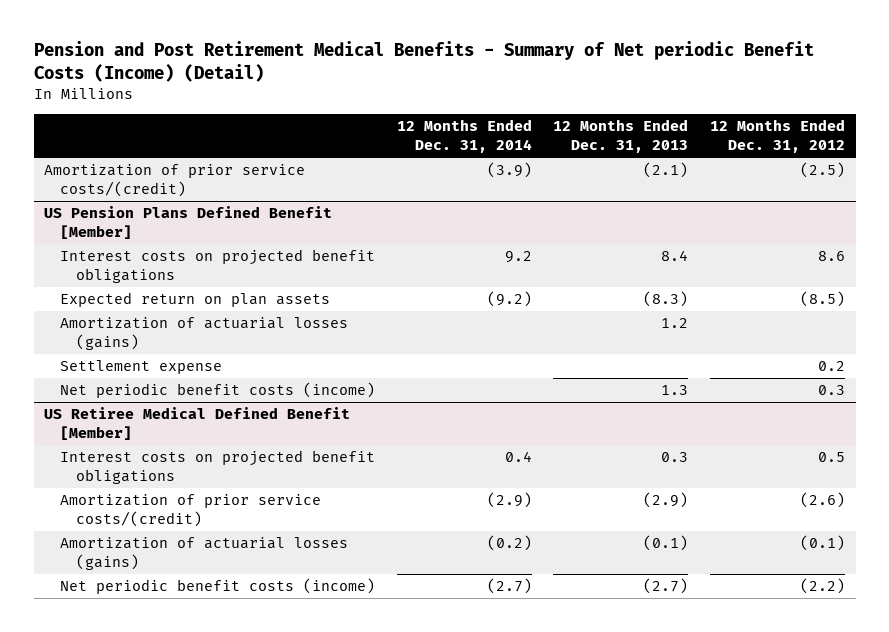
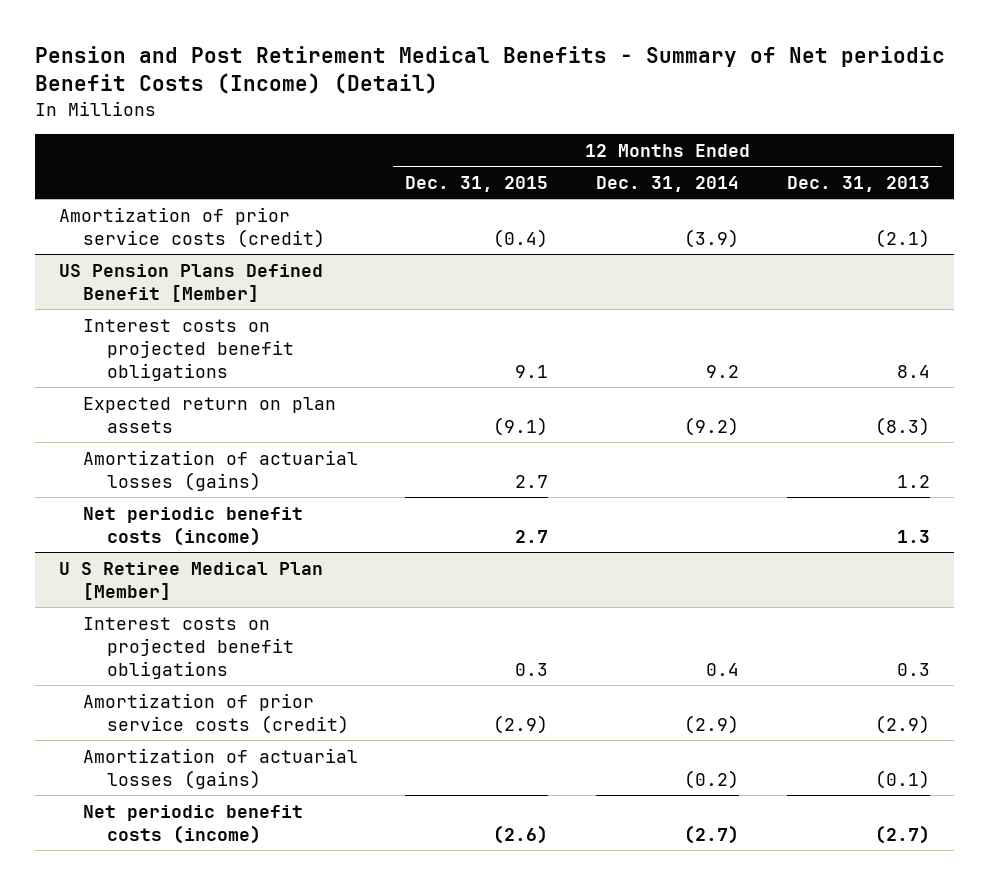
[709,119,845,154] 12 Months Ended Dec. 31, 2012 -> none
none -> [405,175,549,192] Dec. 31, 2015
[44,164,306,198] Amortization of prior service costs/(credit) -> [58,206,325,248] Amortization of prior service costs (credit)
[60,360,223,375] Settlement expense -> none
[44,407,351,441] US Retiree Medical Defined Benefit [Member] -> [58,561,323,600] U S Retiree Medical Plan [Member]
[60,494,322,528] Amortization of prior service costs/(credit) -> [82,692,349,734] Amortization of prior service costs (credit)

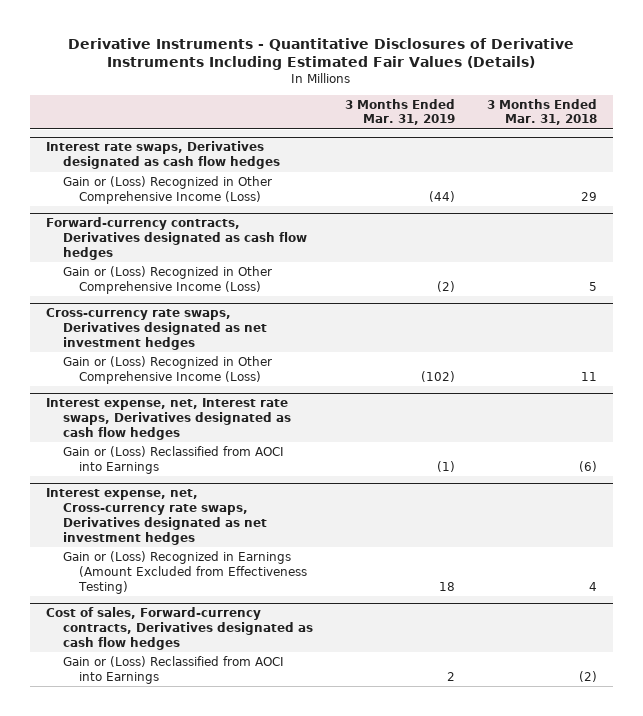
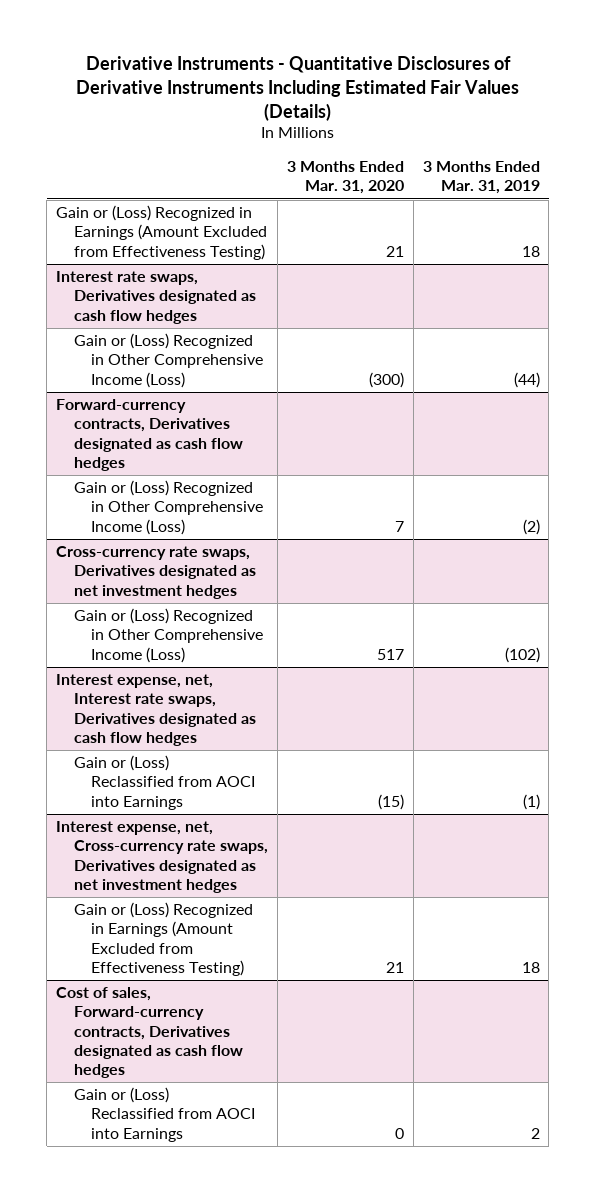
[486,98,597,126] 3 Months Ended Mar. 31, 2018 -> none
none -> [286,161,404,195] 3 Months Ended Mar. 31, 2020
none -> [55,205,267,260] Gain or (Loss) Recognized in Earnings (Amount Excluded from Effectiveness Testing)

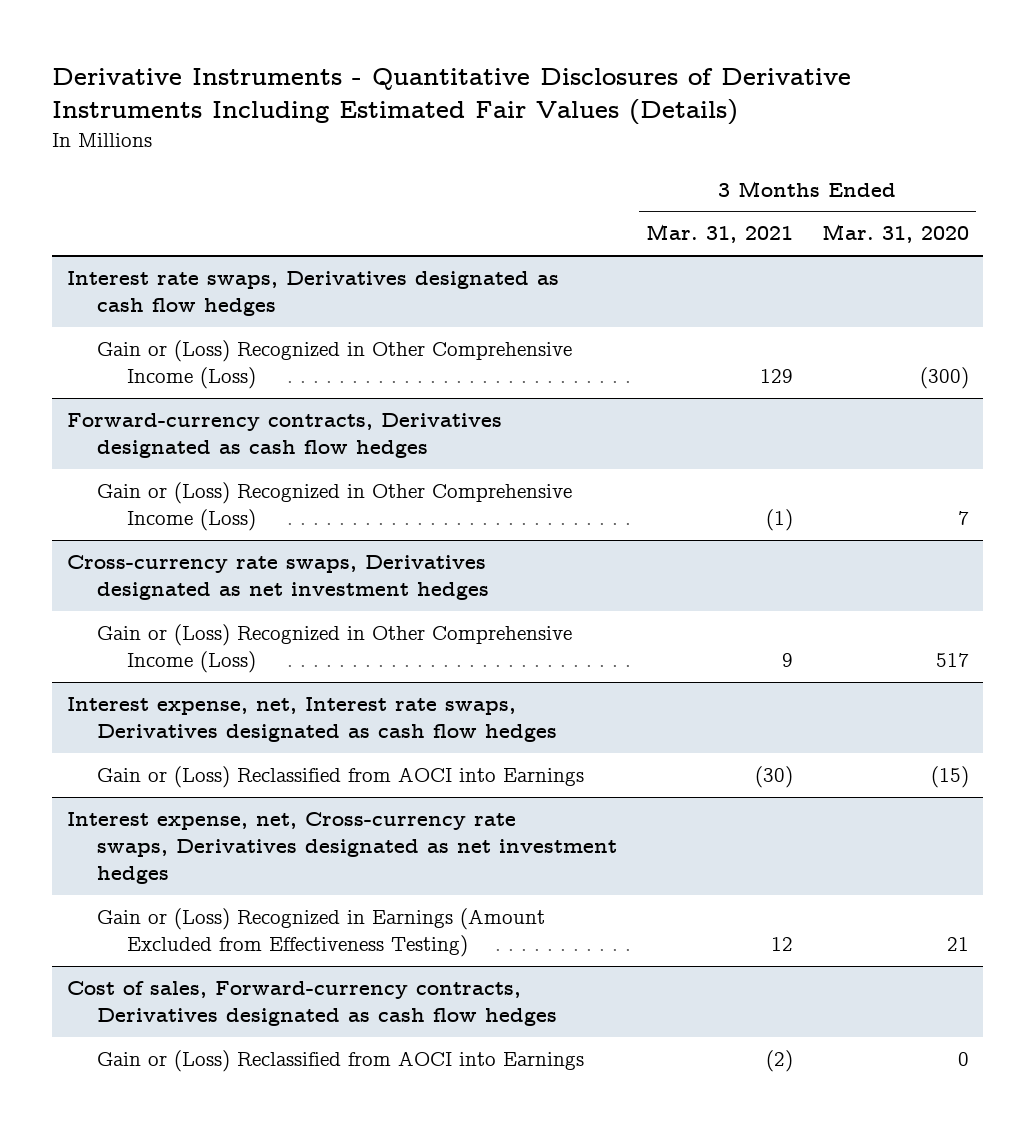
[422,161,540,195] 3 Months Ended Mar. 31, 2019 -> none
none -> [645,224,793,244] Mar. 31, 2021
[55,205,267,260] Gain or (Loss) Recognized in Earnings (Amount Excluded from Effectiveness Testing) -> none

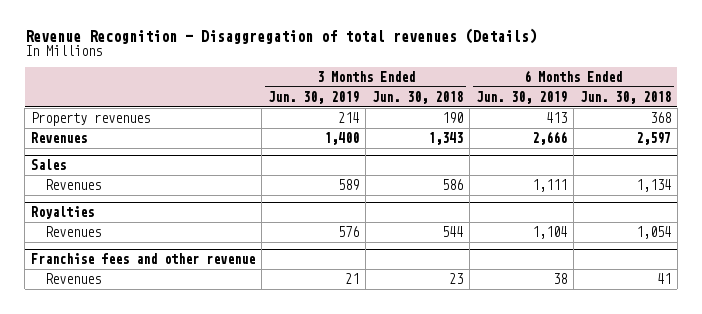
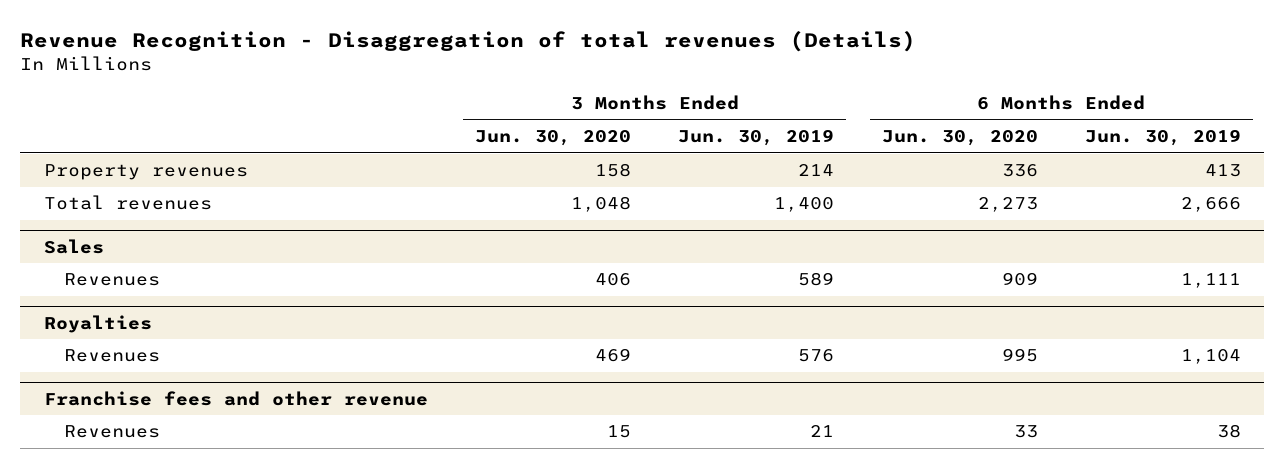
[372,90,464,104] Jun. 30, 2018 -> none
[579,90,671,104] Jun. 30, 2018 -> none
none -> [475,130,632,147] Jun. 30, 2020
none -> [881,130,1038,147] Jun. 30, 2020
[31,131,88,143] Revenues -> [43,195,212,211] Total revenues

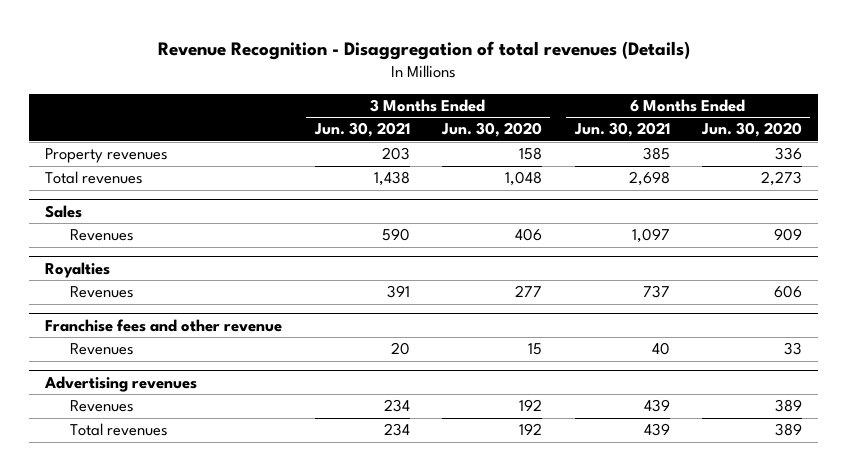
[678,129,835,147] Jun. 30, 2019 -> none
[1084,129,1241,147] Jun. 30, 2019 -> none
none -> [313,122,410,138] Jun. 30, 2021
none -> [573,122,670,138] Jun. 30, 2021
[595,348,632,363] 469 -> [515,285,543,298] 277
[1001,348,1038,363] 995 -> [774,285,803,299] 606
none -> [44,376,198,393] Advertising revenues
none -> [70,400,135,413] Revenues
none -> [70,423,169,437] Total revenues

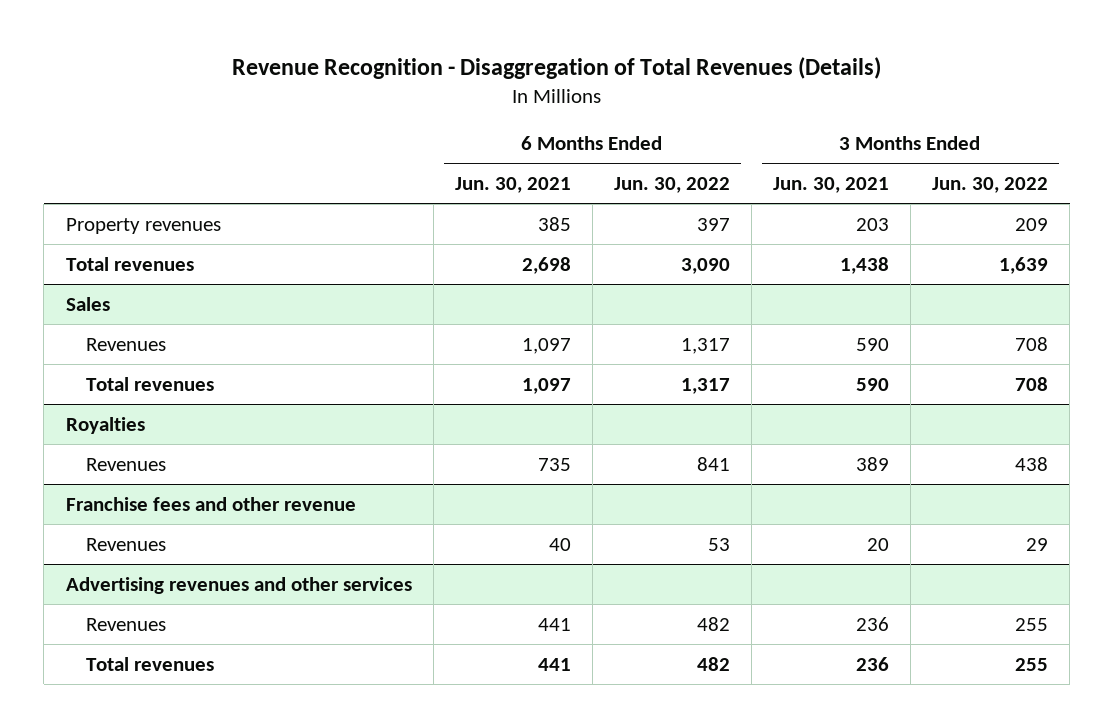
[157,40,690,60] Revenue Recognition - Disaggregation of total revenues (Details) -> [231,57,881,80] Revenue Recognition - Disaggregation of Total Revenues (Details)
[441,122,543,138] Jun. 30, 2020 -> none
[701,122,803,138] Jun. 30, 2020 -> none
none -> [613,176,730,193] Jun. 30, 2022
none -> [932,176,1049,193] Jun. 30, 2022
none -> [85,376,214,391] Total revenues
[386,285,410,299] 391 -> [855,456,889,471] 389
[642,285,670,299] 737 -> [537,457,571,471] 735
[44,376,198,393] Advertising revenues -> [65,576,412,594] Advertising revenues and other services
[383,399,410,413] 234 -> [855,616,889,631] 236
[643,399,670,413] 439 -> [537,617,571,631] 441
[383,423,410,437] 234 -> [855,656,889,671] 236
[643,423,670,437] 439 -> [537,657,571,671] 441

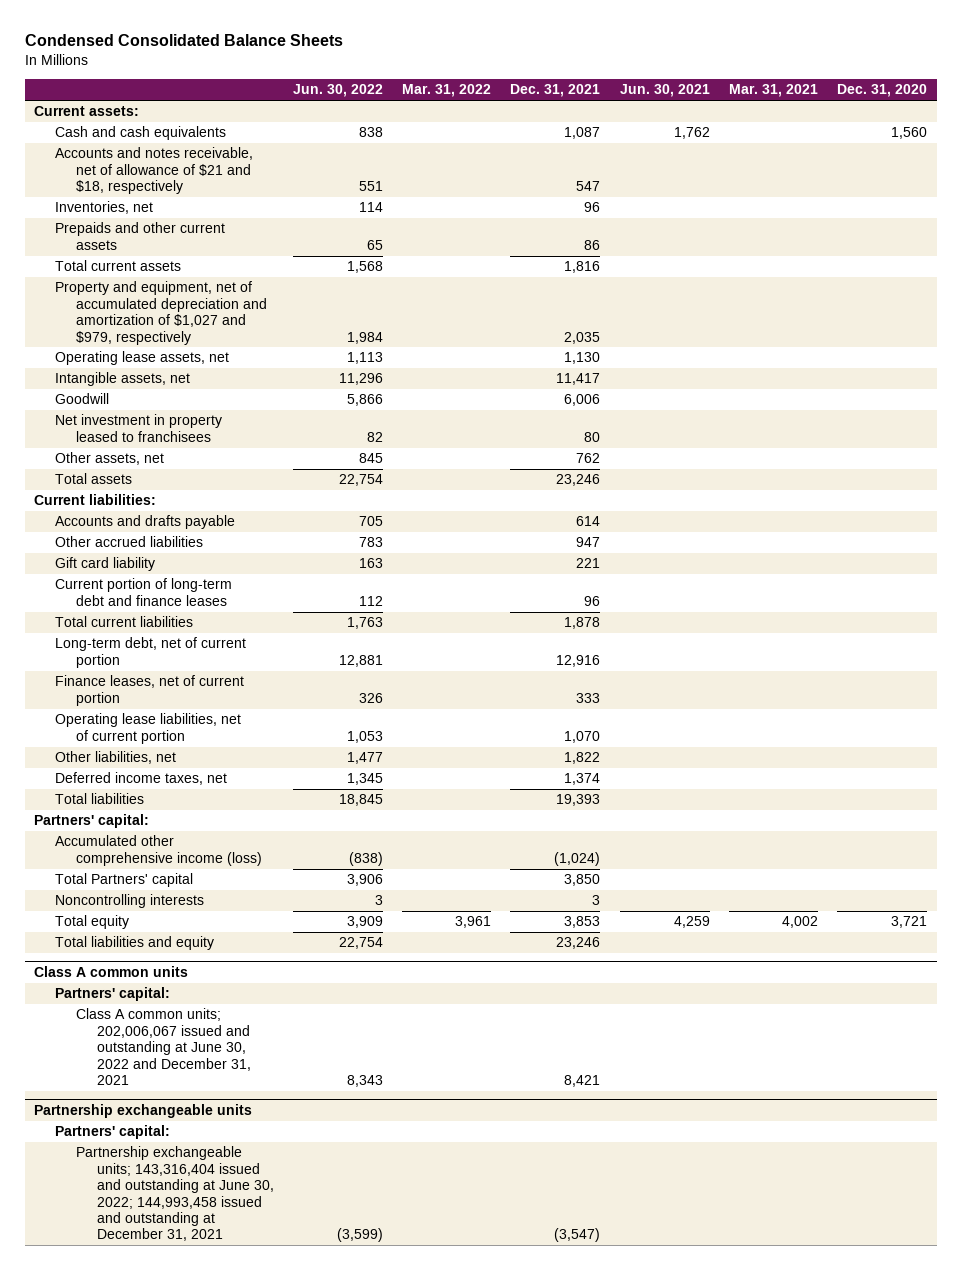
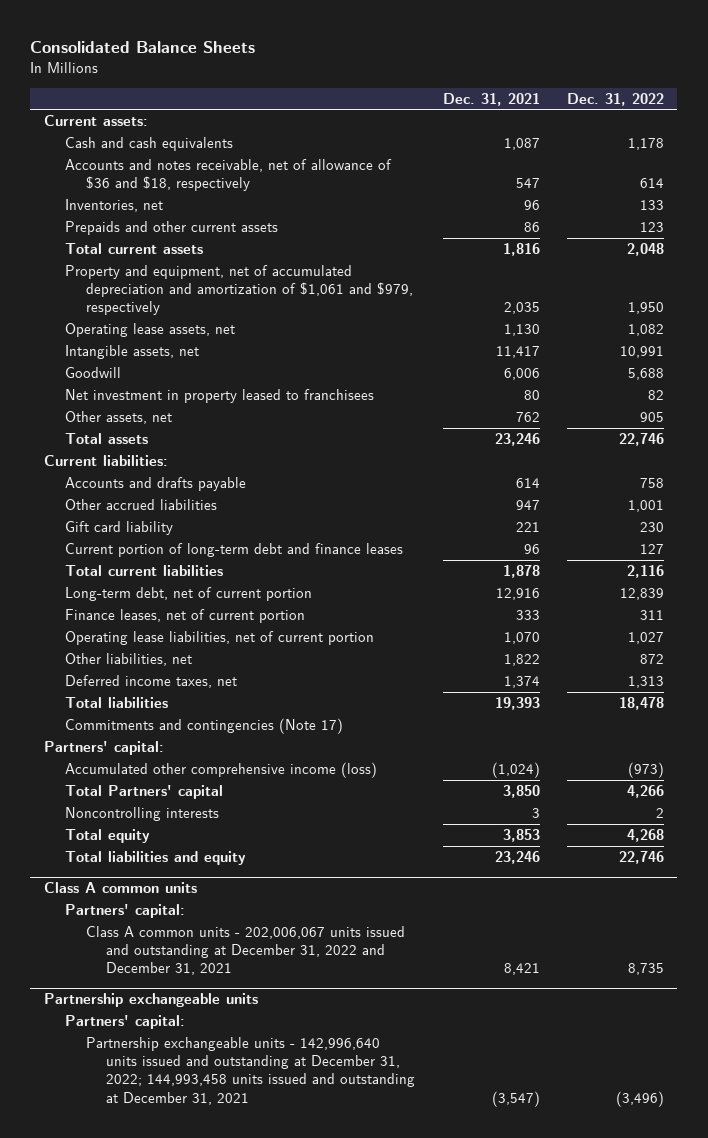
[24,34,343,47] Condensed Consolidated Balance Sheets -> [30,41,256,54] Consolidated Balance Sheets
[292,84,383,98] Jun. 30, 2022 -> none
[402,84,492,98] Mar. 31, 2022 -> none
[619,84,710,98] Jun. 30, 2021 -> none
[729,84,819,98] Mar. 31, 2021 -> none
[837,84,928,98] Dec. 31, 2020 -> none
none -> [566,92,664,106] Dec. 31, 2022
[55,147,254,195] Accounts and notes receivable, net of allowance of $21 and $18, respectively -> [64,159,392,192] Accounts and notes receivable, net of allowance of $36 and $18, respectively
[55,281,267,345] Property and equipment, net of accumulated depreciation and amortization of $1,027 and $979, respectively -> [64,265,413,316] Property and equipment, net of accumulated depreciation and amortization of $1,061 and $979, respectively
none -> [64,718,343,735] Commitments and contingencies (Note 17)
[75,1008,251,1085] Class A common units; 202,006,067 issued and outstanding at June 30, 2022 and December 31, 2021 -> [85,926,405,976] Class A common units - 202,006,067 units issued and outstanding at December 31, 2022 and December 31, 2021
[75,1146,274,1242] Partnership exchangeable units; 143,316,404 issued and outstanding at June 30, 2022; 144,993,458 issued and outstanding at December 31, 2021 -> [85,1037,416,1105] Partnership exchangeable units - 142,996,640 units issued and outstanding at December 31, 2022; 144,993,458 units issued and outstanding at December 31, 2021

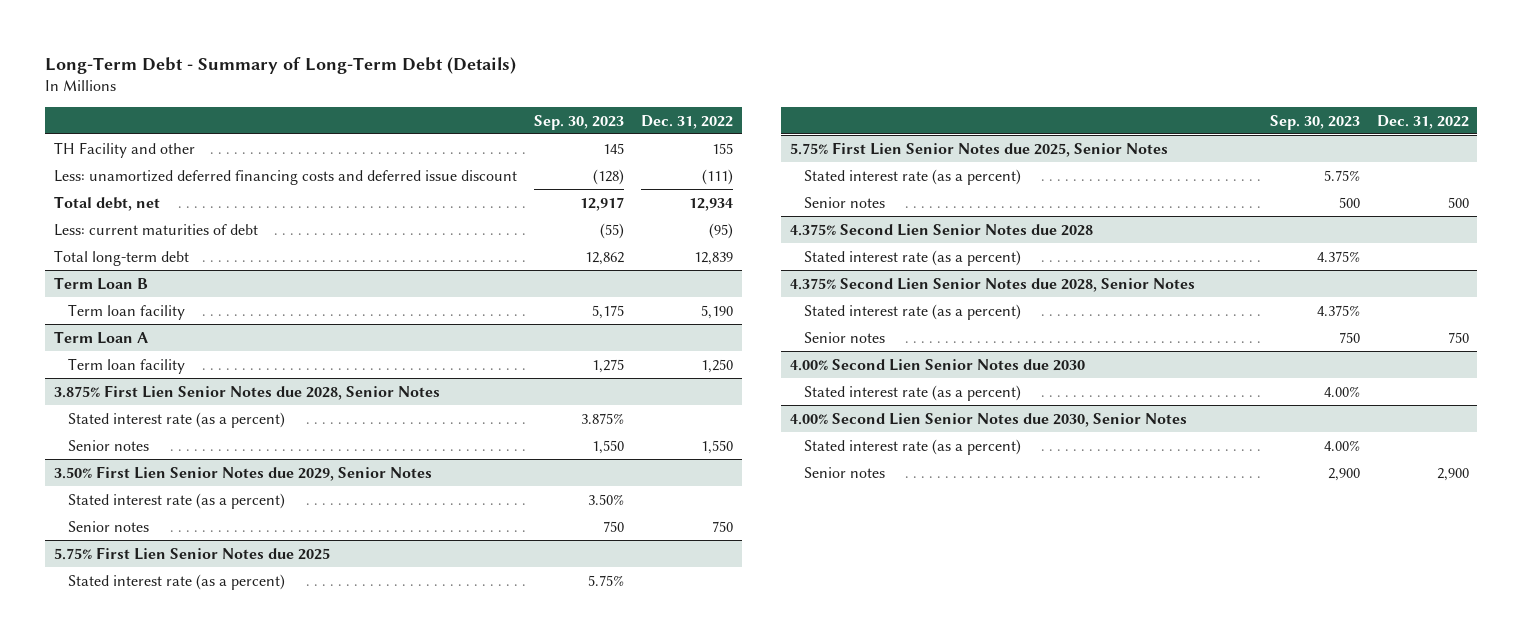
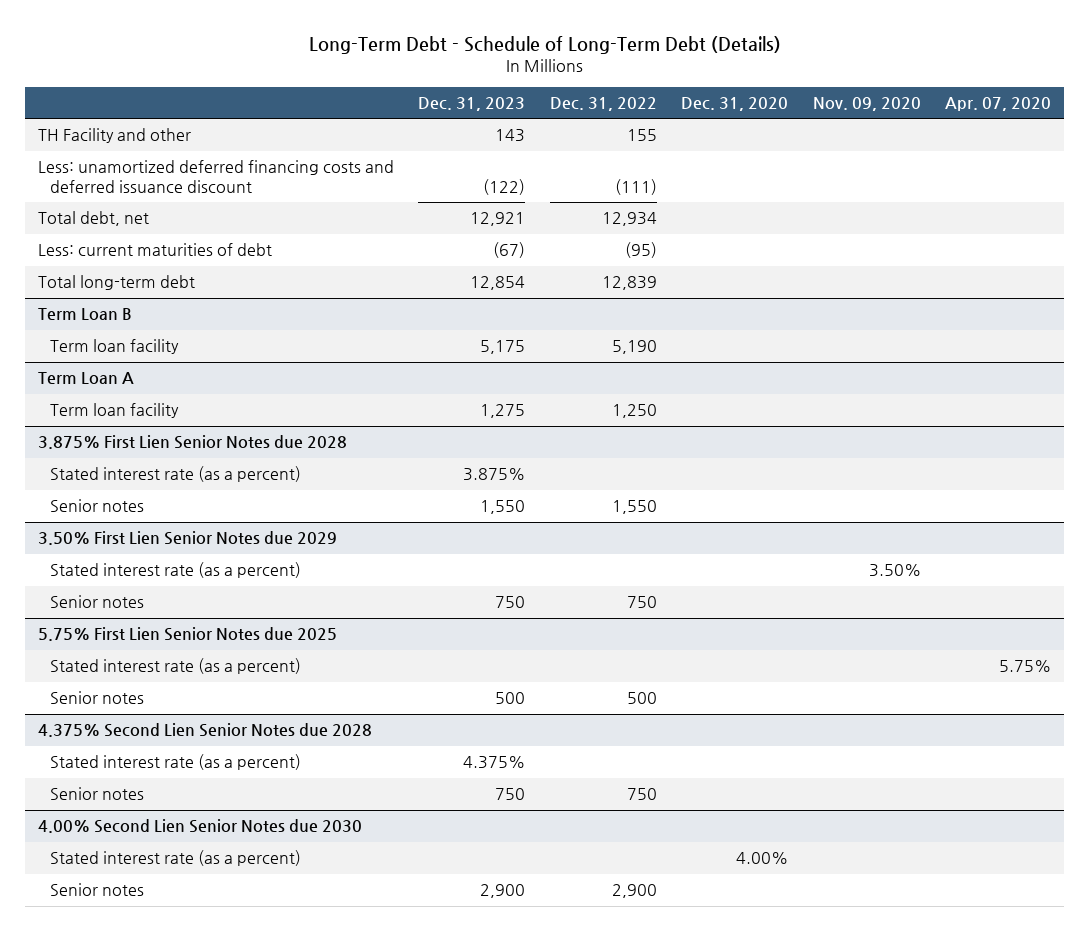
[45,56,517,74] Long-Term Debt - Summary of Long-Term Debt (Details) -> [308,35,781,54] Long-Term Debt - Schedule of Long-Term Debt (Details)
[534,114,625,130] Sep. 30, 2023 -> none
none -> [418,97,526,112] Dec. 31, 2023
none -> [681,97,789,112] Dec. 31, 2020
none -> [812,97,921,112] Nov. 09, 2020
none -> [945,97,1052,112] Apr. 07, 2020
[53,169,517,185] Less: unamortized deferred financing costs and deferred issue discount -> [37,160,394,193] Less: unamortized deferred financing costs and deferred issuance discount
[53,384,440,400] 3.875% First Lien Senior Notes due 2028, Senior Notes -> [37,435,347,450] 3.875% First Lien Senior Notes due 2028
[53,465,432,481] 3.50% First Lien Senior Notes due 2029, Senior Notes -> [37,531,337,546] 3.50% First Lien Senior Notes due 2029
[789,141,1168,157] 5.75% First Lien Senior Notes due 2025, Senior Notes -> none
[803,168,1021,185] Stated interest rate (as a percent) -> none
[789,277,1195,292] 4.375% Second Lien Senior Notes due 2028, Senior Notes -> none
[803,303,1021,320] Stated interest rate (as a percent) -> none
[789,412,1187,427] 4.00% Second Lien Senior Notes due 2030, Senior Notes -> none
[803,438,1021,455] Stated interest rate (as a percent) -> none

